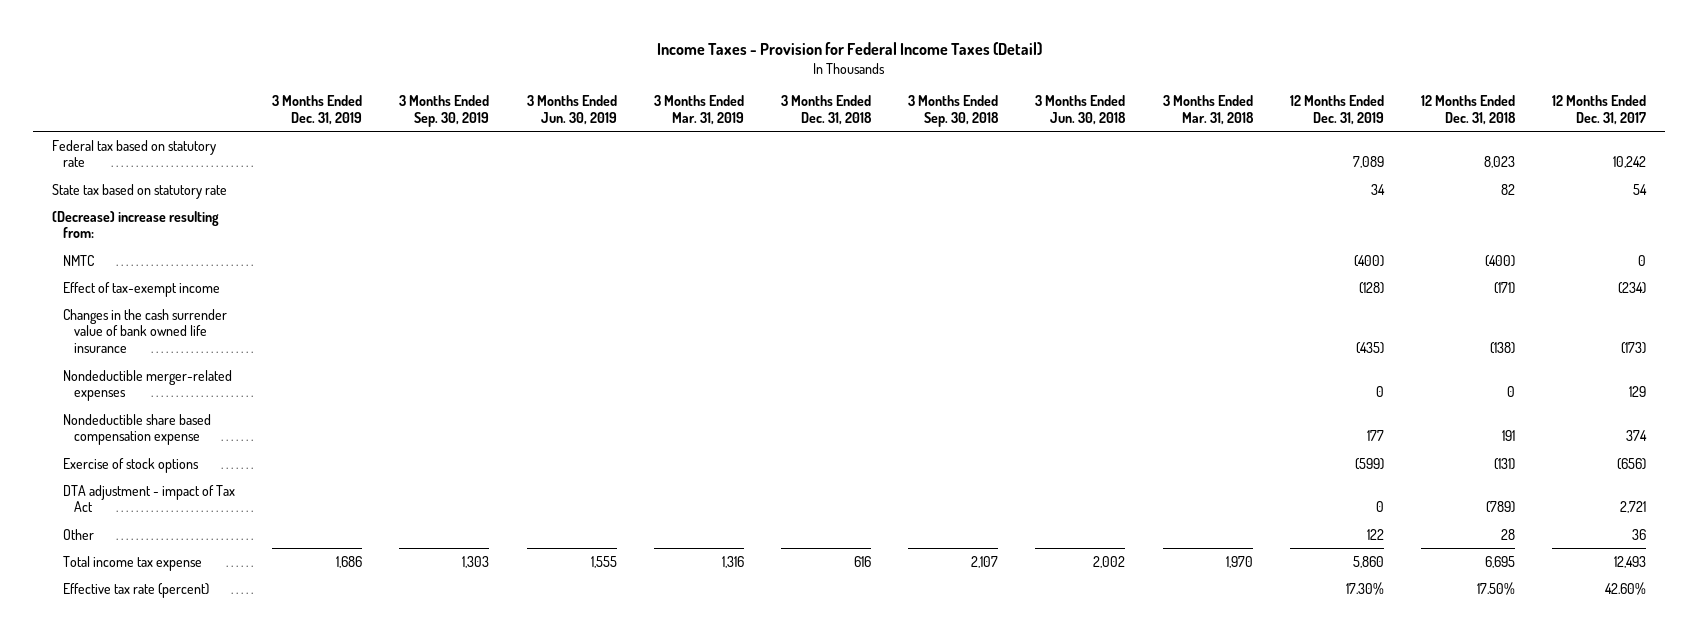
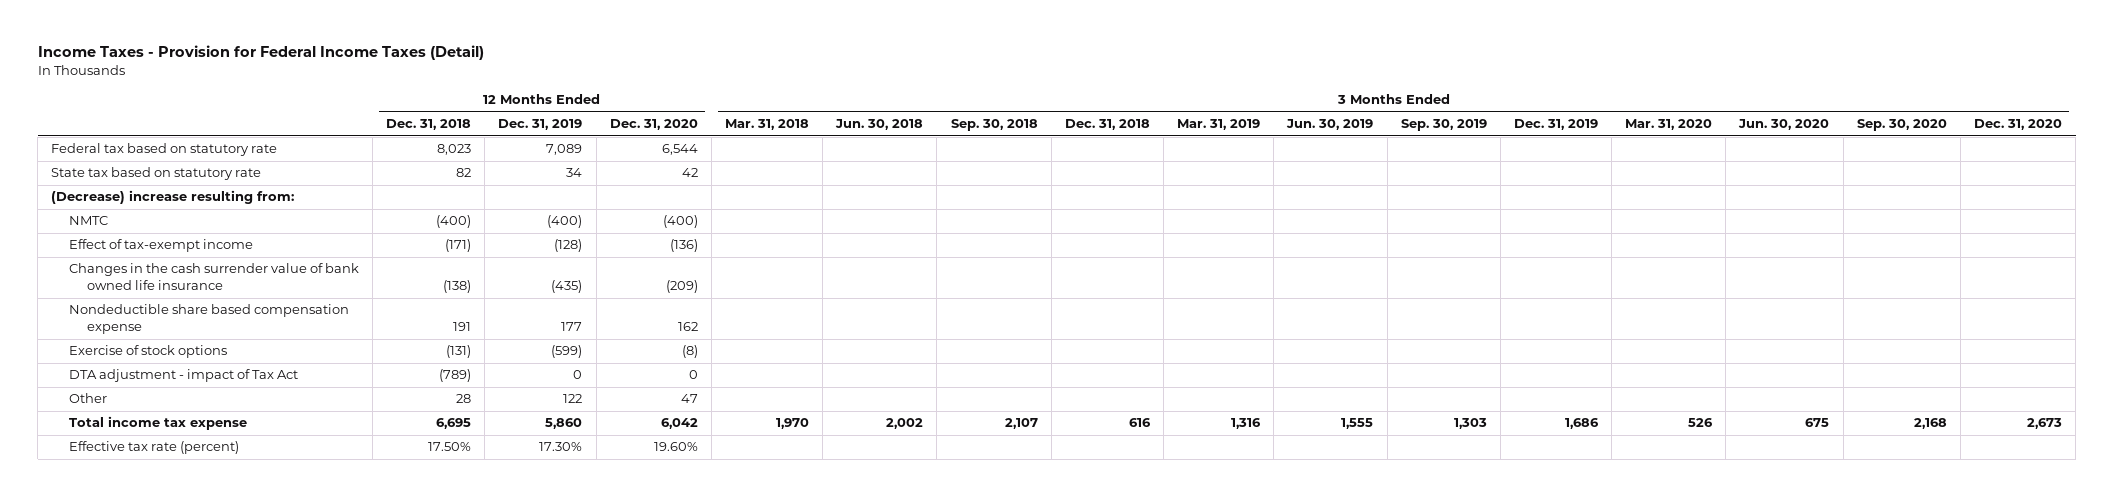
[1552,95,1647,125] 12 Months Ended Dec. 31, 2017 -> none
none -> [609,118,698,130] Dec. 31, 2020
none -> [1625,118,1713,130] Mar. 31, 2020
none -> [1738,118,1830,130] Jun. 30, 2020
none -> [1856,118,1947,131] Sep. 30, 2020
none -> [1974,118,2063,130] Dec. 31, 2020
[62,369,232,402] Nondeductible merger-related expenses -> none

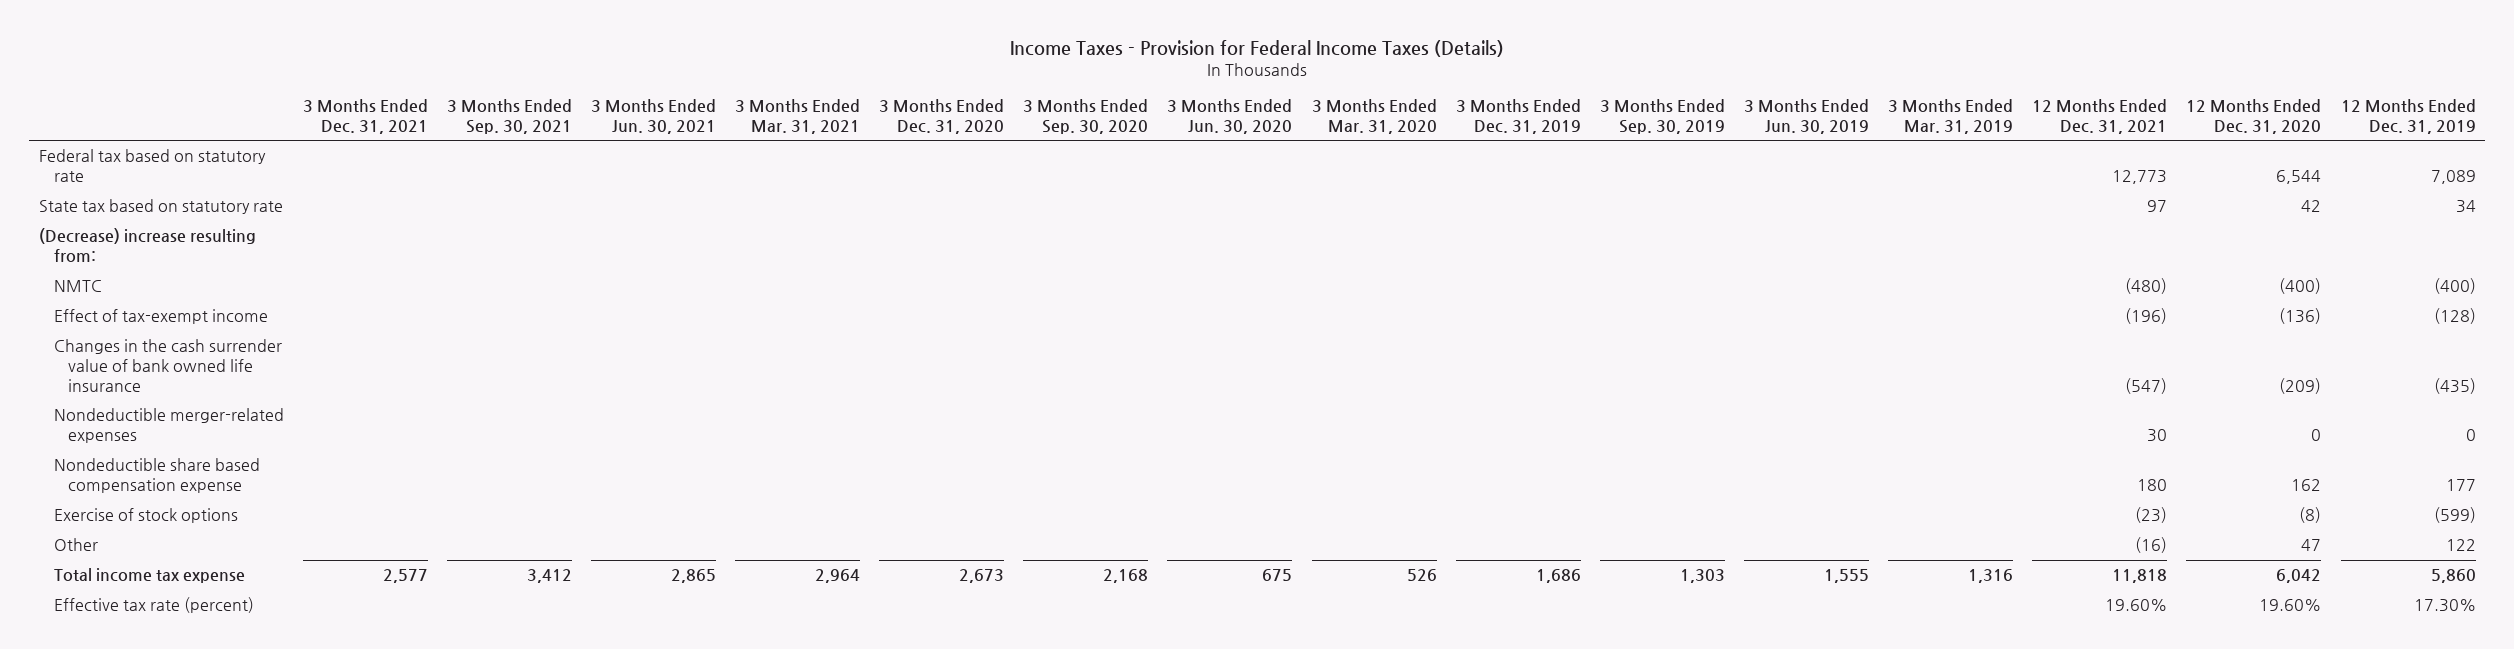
[37,45,484,61] Income Taxes - Provision for Federal Income Taxes (Detail) -> [1010,39,1505,57] Income Taxes - Provision for Federal Income Taxes (Details)
[386,118,472,130] Dec. 31, 2018 -> none
[725,118,810,130] Mar. 31, 2018 -> none
[835,118,924,130] Jun. 30, 2018 -> none
[950,118,1038,131] Sep. 30, 2018 -> none
[1064,118,1150,130] Dec. 31, 2018 -> none
none -> [302,99,428,134] 3 Months Ended Dec. 31, 2021
none -> [446,99,572,134] 3 Months Ended Sep. 30, 2021
none -> [590,99,716,134] 3 Months Ended Jun. 30, 2021
none -> [735,99,861,134] 3 Months Ended Mar. 31, 2021
none -> [2032,99,2168,134] 12 Months Ended Dec. 31, 2021
none -> [53,408,284,444] Nondeductible merger-related expenses
[68,369,298,383] DTA adjustment - impact of Tax Act -> none

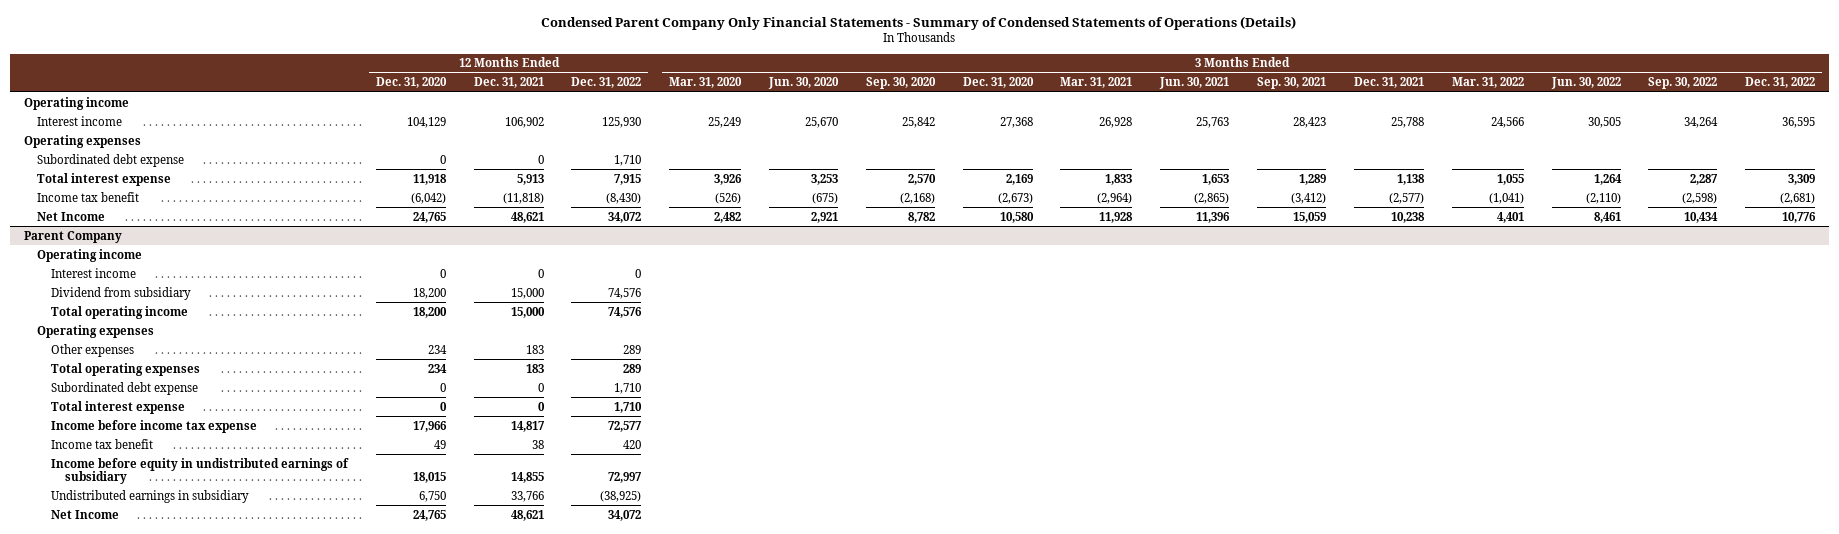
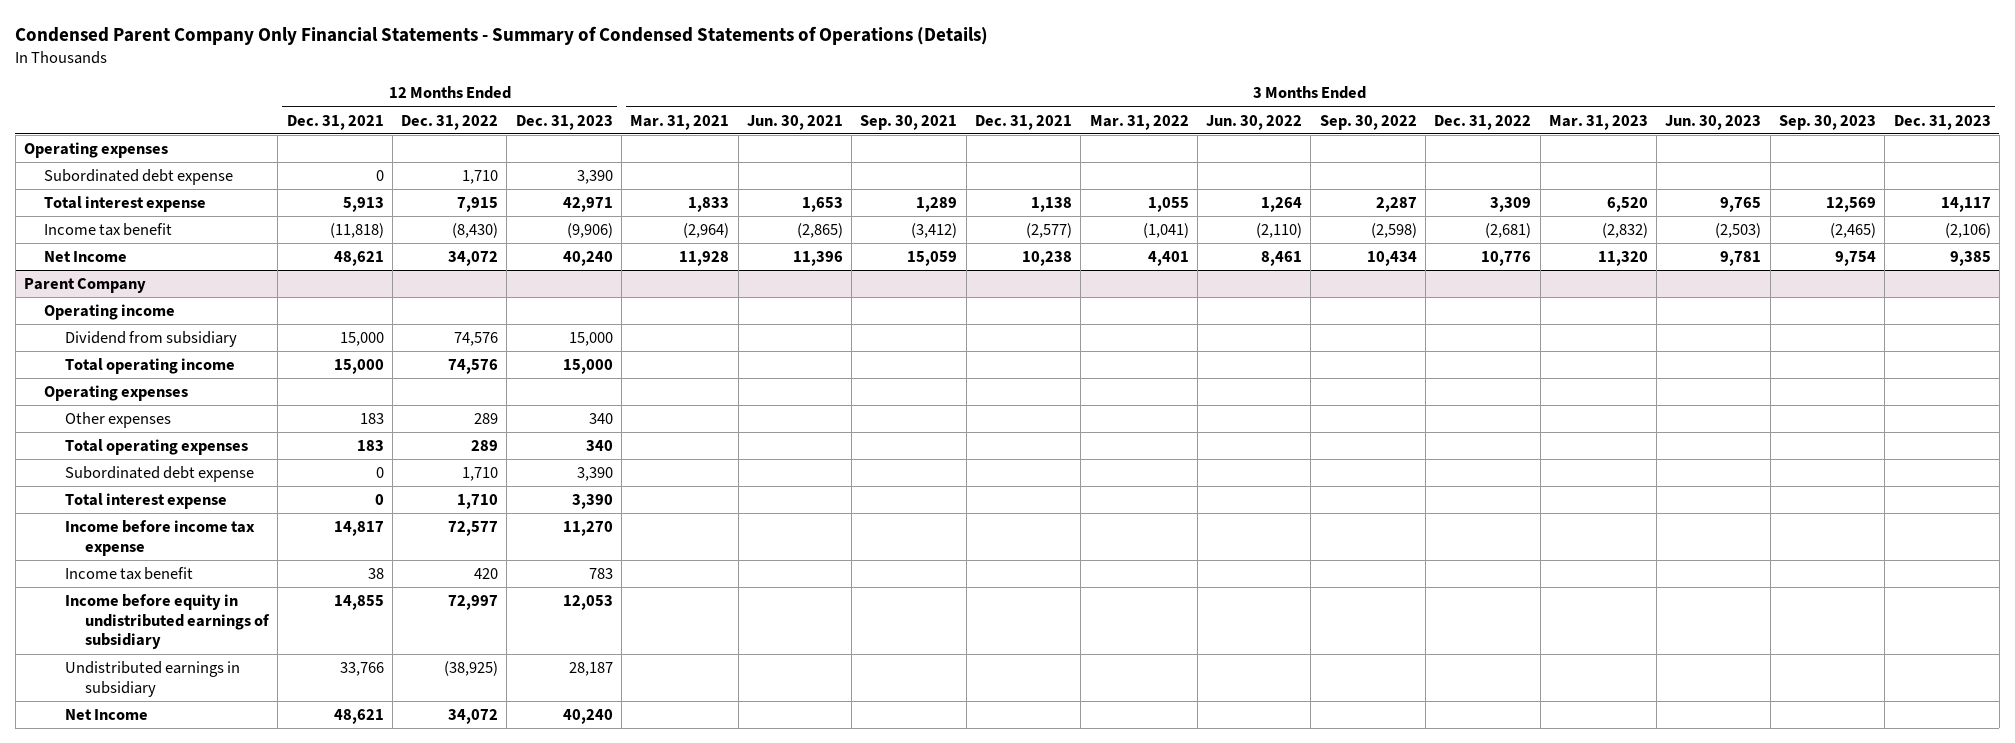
[375,77,447,89] Dec. 31, 2020 -> none
[669,77,743,89] Mar. 31, 2020 -> none
[768,77,840,90] Jun. 30, 2020 -> none
[865,77,936,90] Sep. 30, 2020 -> none
[962,77,1034,89] Dec. 31, 2020 -> none
none -> [515,114,613,130] Dec. 31, 2023
none -> [1548,114,1648,130] Mar. 31, 2023
none -> [1665,114,1762,130] Jun. 30, 2023
none -> [1779,114,1877,130] Sep. 30, 2023
none -> [1893,114,1991,130] Dec. 31, 2023
[23,96,129,110] Operating income -> none
[37,115,123,126] Interest income -> none
[51,267,137,278] Interest income -> none

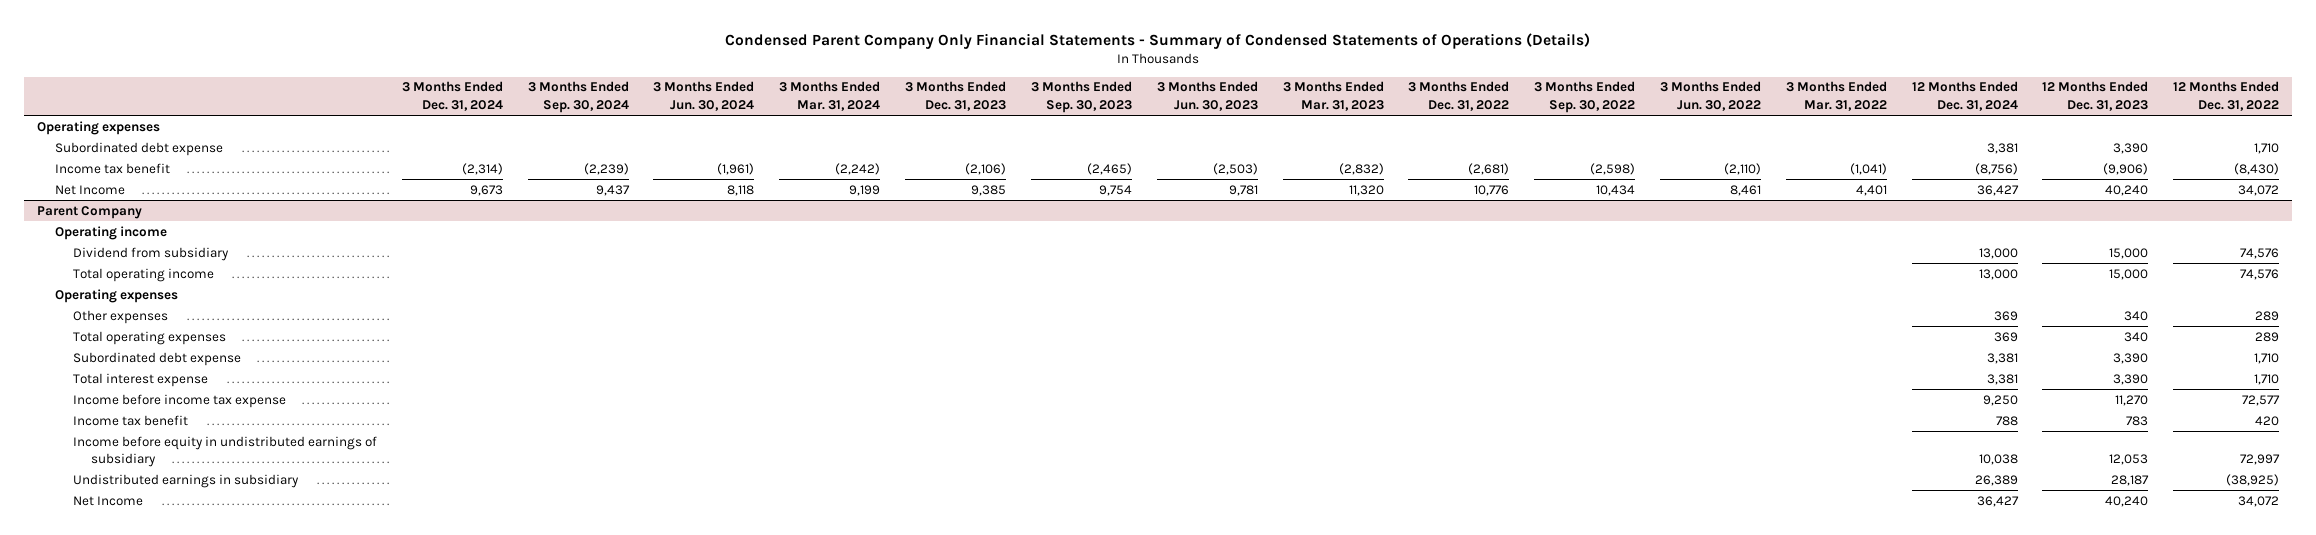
[286,114,384,130] Dec. 31, 2021 -> none
[630,114,730,130] Mar. 31, 2021 -> none
[746,114,843,130] Jun. 30, 2021 -> none
[860,114,958,130] Sep. 30, 2021 -> none
[975,114,1073,130] Dec. 31, 2021 -> none
none -> [401,81,503,111] 3 Months Ended Dec. 31, 2024
none -> [527,81,629,113] 3 Months Ended Sep. 30, 2024
none -> [653,81,755,111] 3 Months Ended Jun. 30, 2024
none -> [779,81,881,111] 3 Months Ended Mar. 31, 2024
none -> [1911,81,2018,111] 12 Months Ended Dec. 31, 2024
[44,196,207,213] Total interest expense -> none

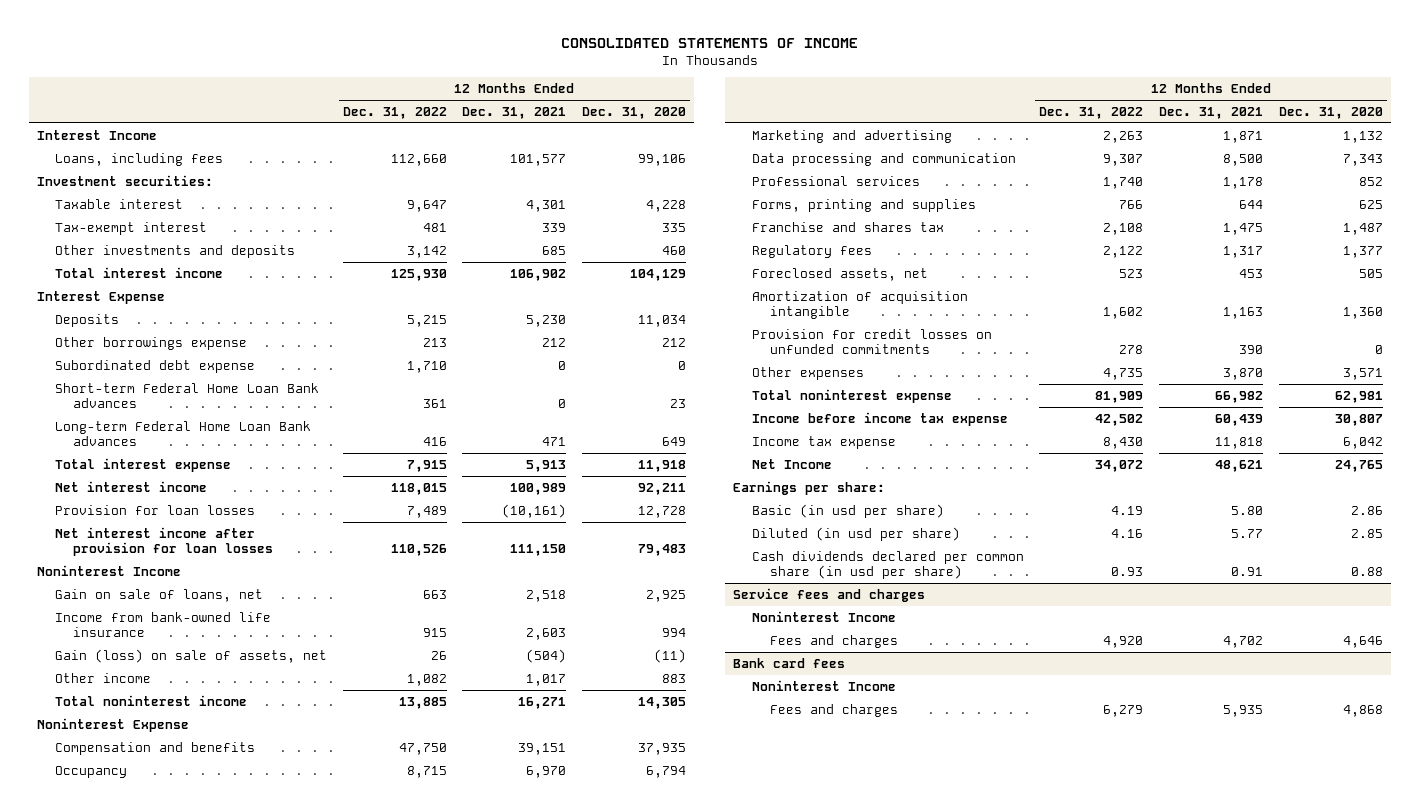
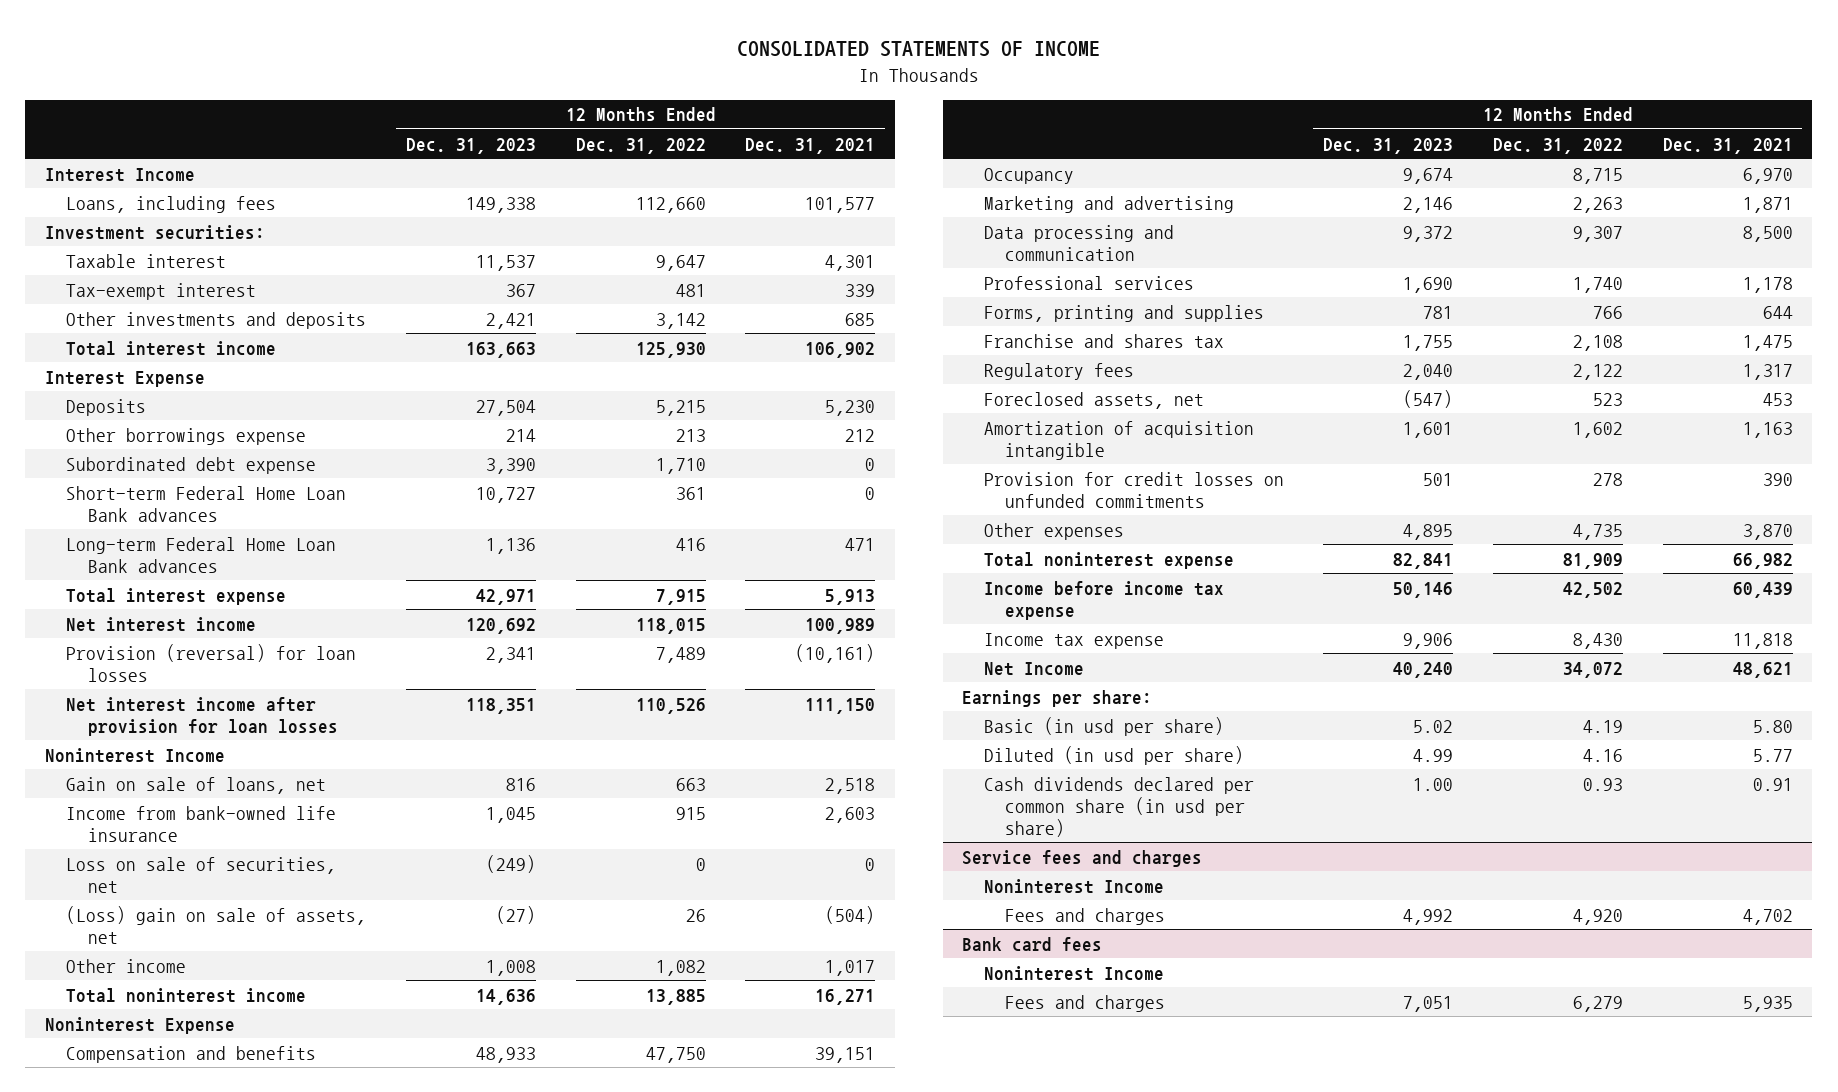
[582,106,687,119] Dec. 31, 2020 -> none
none -> [406,137,537,154] Dec. 31, 2023
[54,504,255,515] Provision for loan losses -> [66,643,357,682] Provision (reversal) for loan losses
none -> [66,856,337,893] Loss on sale of securities, net
[54,648,327,663] Gain (loss) on sale of assets, net -> [66,905,367,944] (Loss) gain on sale of assets, net

